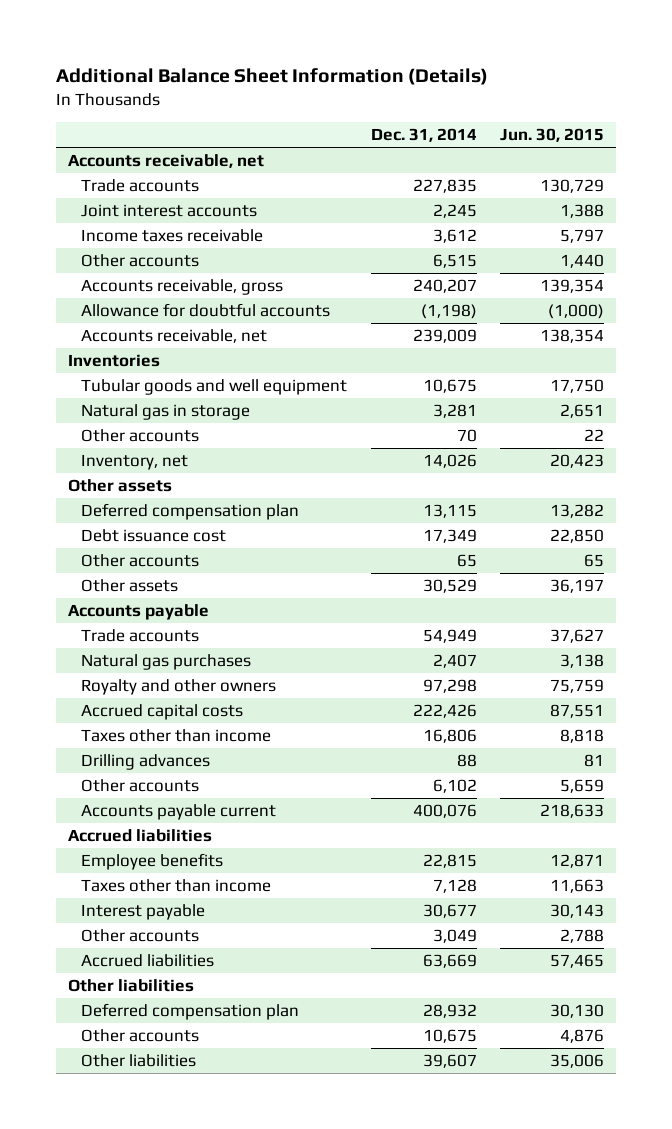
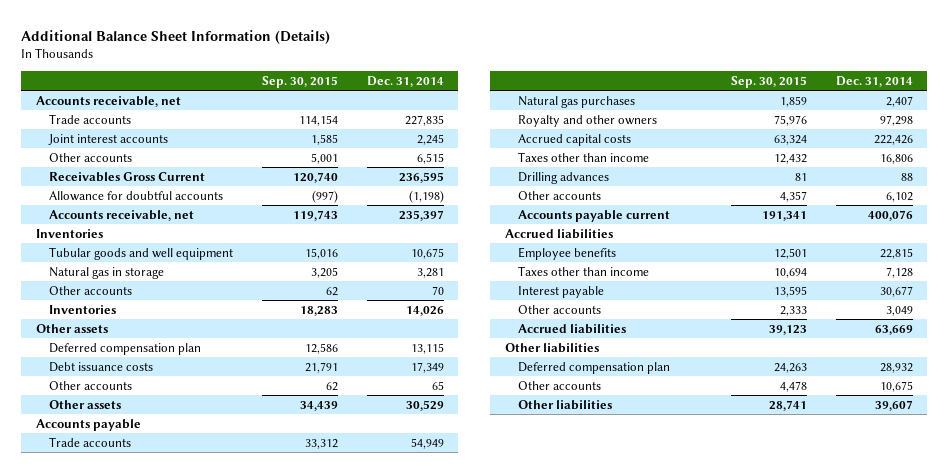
[500,128,605,143] Jun. 30, 2015 -> none
none -> [261,75,338,88] Sep. 30, 2015
[80,228,263,242] Income taxes receivable -> none
[80,278,283,295] Accounts receivable, gross -> [48,171,205,182] Receivables Gross Current
[412,278,477,293] 240,207 -> [398,171,444,183] 236,595
[412,328,477,343] 239,009 -> [398,209,444,221] 235,397
[80,453,188,470] Inventory, net -> [48,304,116,314] Inventories
[80,528,226,542] Debt issuance cost -> [48,361,153,372] Debt issuance costs

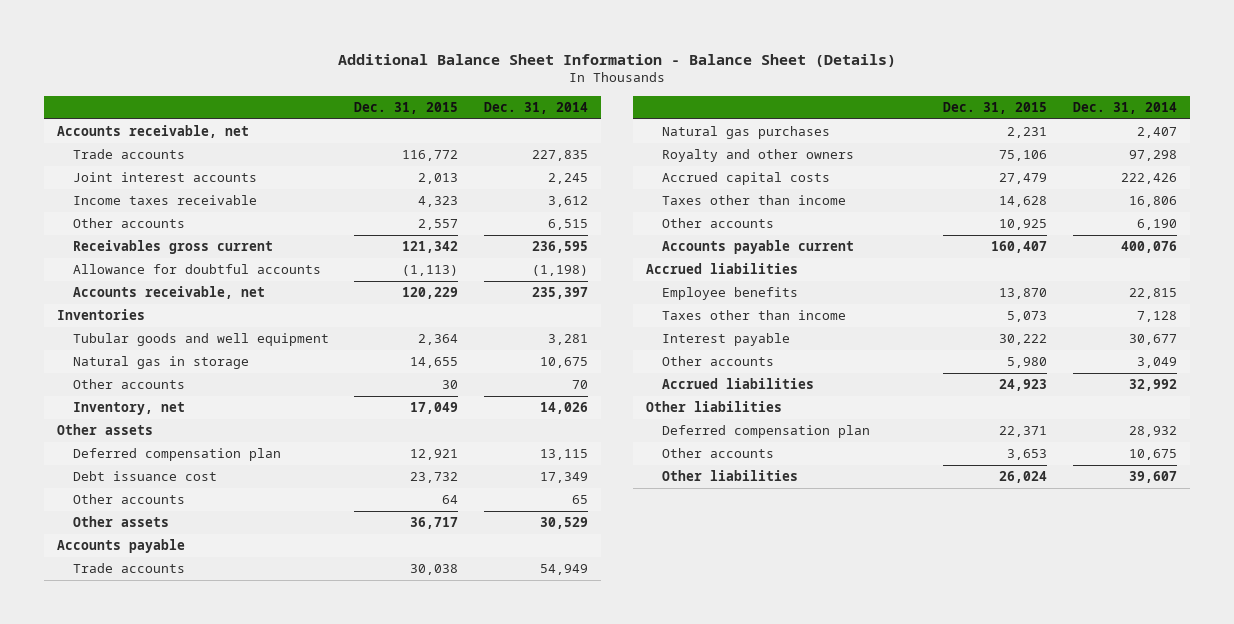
[21,30,331,45] Additional Balance Sheet Information (Details) -> [338,53,897,67] Additional Balance Sheet Information - Balance Sheet (Details)
[261,75,338,88] Sep. 30, 2015 -> none
none -> [354,101,459,114] Dec. 31, 2015
none -> [72,195,257,206] Income taxes receivable
[48,171,205,182] Receivables Gross Current -> [72,240,273,255] Receivables gross current
[410,247,444,259] 10,675 -> [547,334,588,346] 3,281
[416,267,444,278] 3,281 -> [539,357,588,369] 10,675
[48,304,116,314] Inventories -> [72,402,185,416] Inventory, net
[48,361,153,372] Debt issuance costs -> [72,471,217,482] Debt issuance cost
[517,171,609,184] Drilling advances -> none
[885,191,913,202] 6,102 -> [1136,219,1177,231] 6,190
[874,324,913,335] 63,669 -> [1128,379,1177,392] 32,992

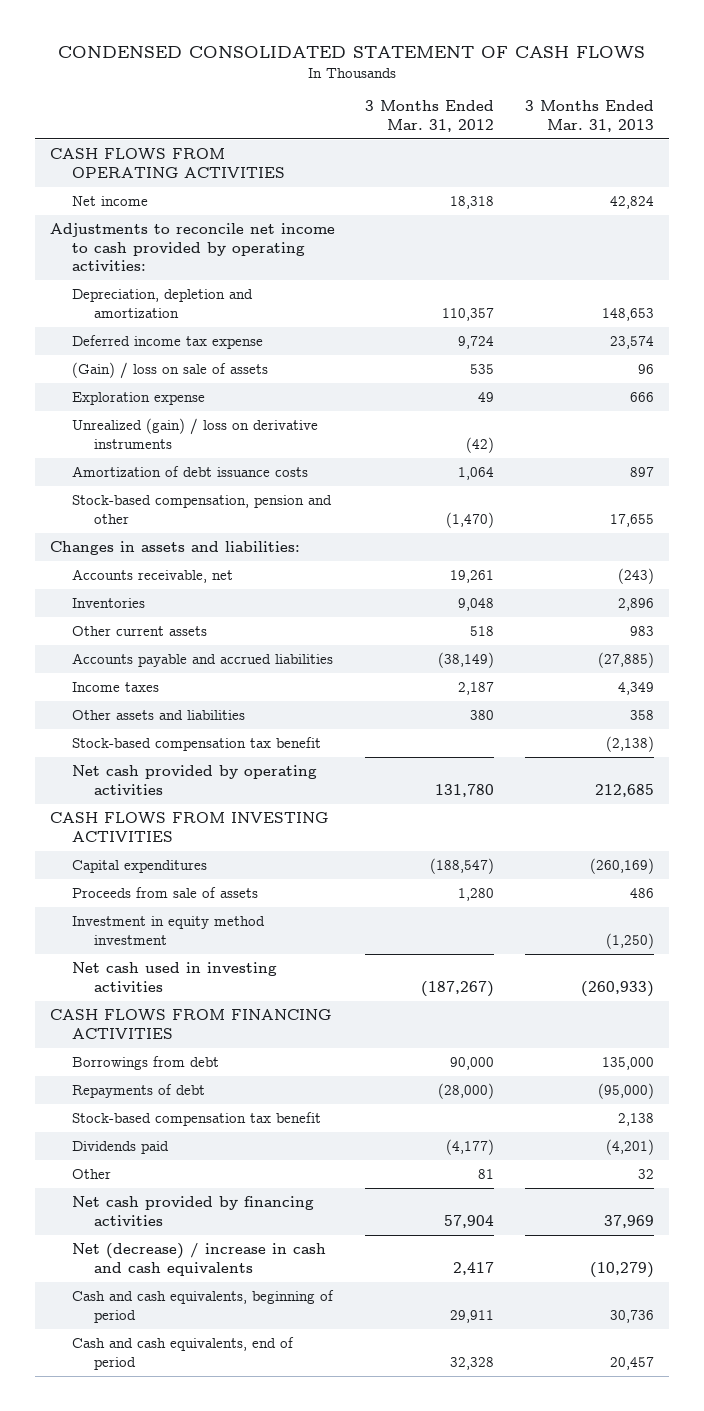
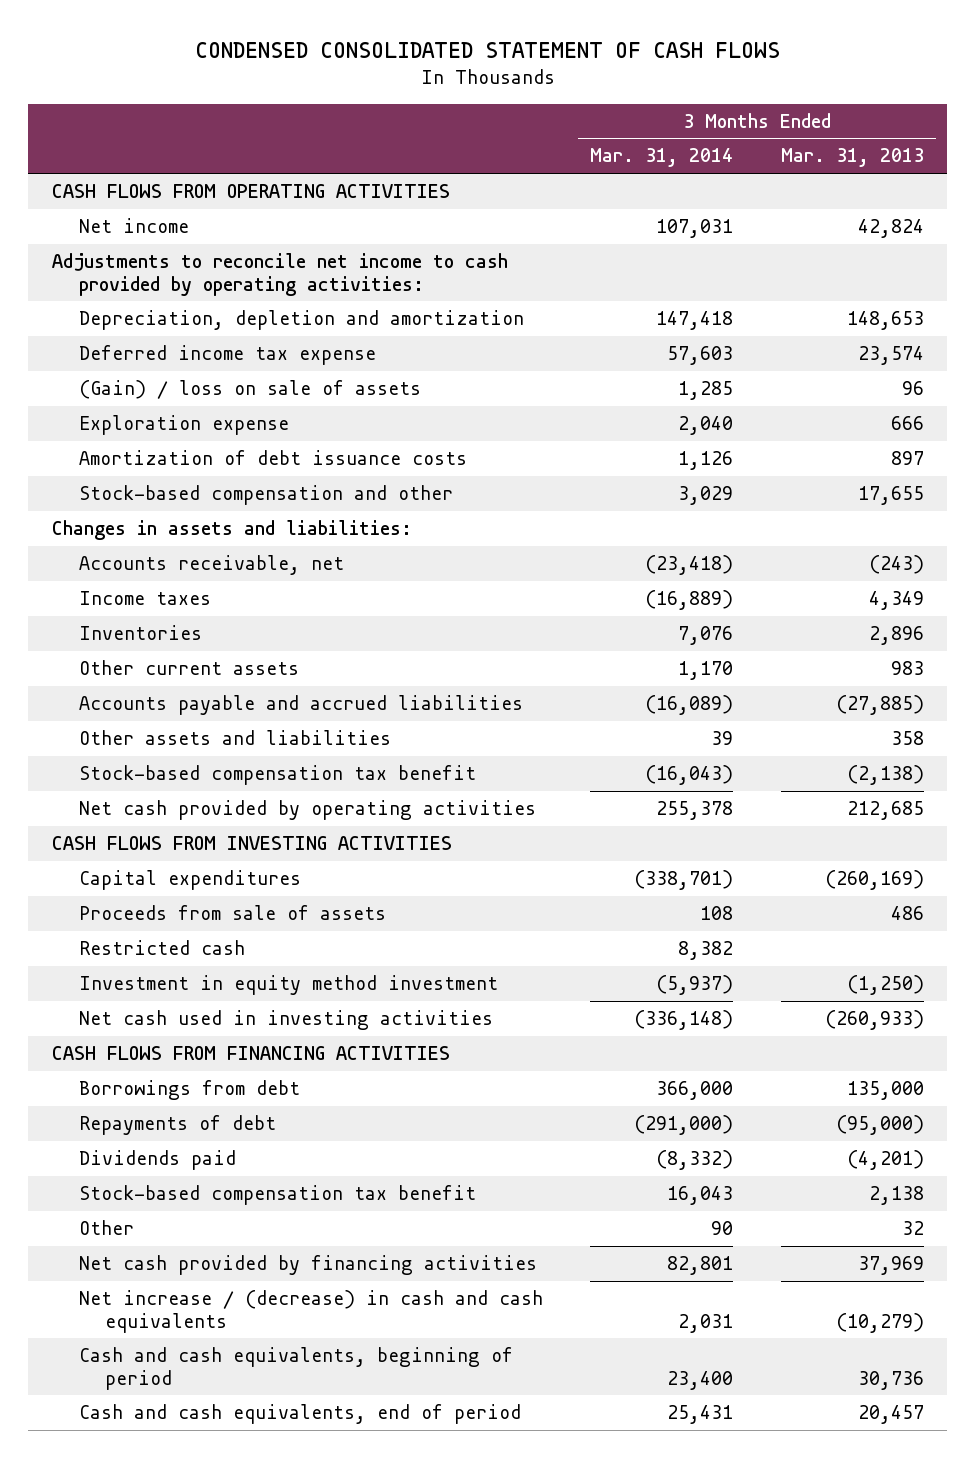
[365,100,495,132] 3 Months Ended Mar. 31, 2012 -> none
none -> [590,148,734,168] Mar. 31, 2014
[72,418,319,449] Unrealized (gain) / loss on derivative instruments -> none
[72,495,333,524] Stock-based compensation, pension and other -> [78,485,453,506] Stock-based compensation and other
[72,682,160,693] Income taxes -> [78,591,211,606] Income taxes
none -> [78,940,245,956] Restricted cash
[72,1112,322,1127] Stock-based compensation tax benefit -> [78,1185,476,1206] Stock-based compensation tax benefit
[72,1243,327,1276] Net (decrease) / increase in cash and cash equivalents -> [78,1290,543,1333] Net increase / (decrease) in cash and cash equivalents

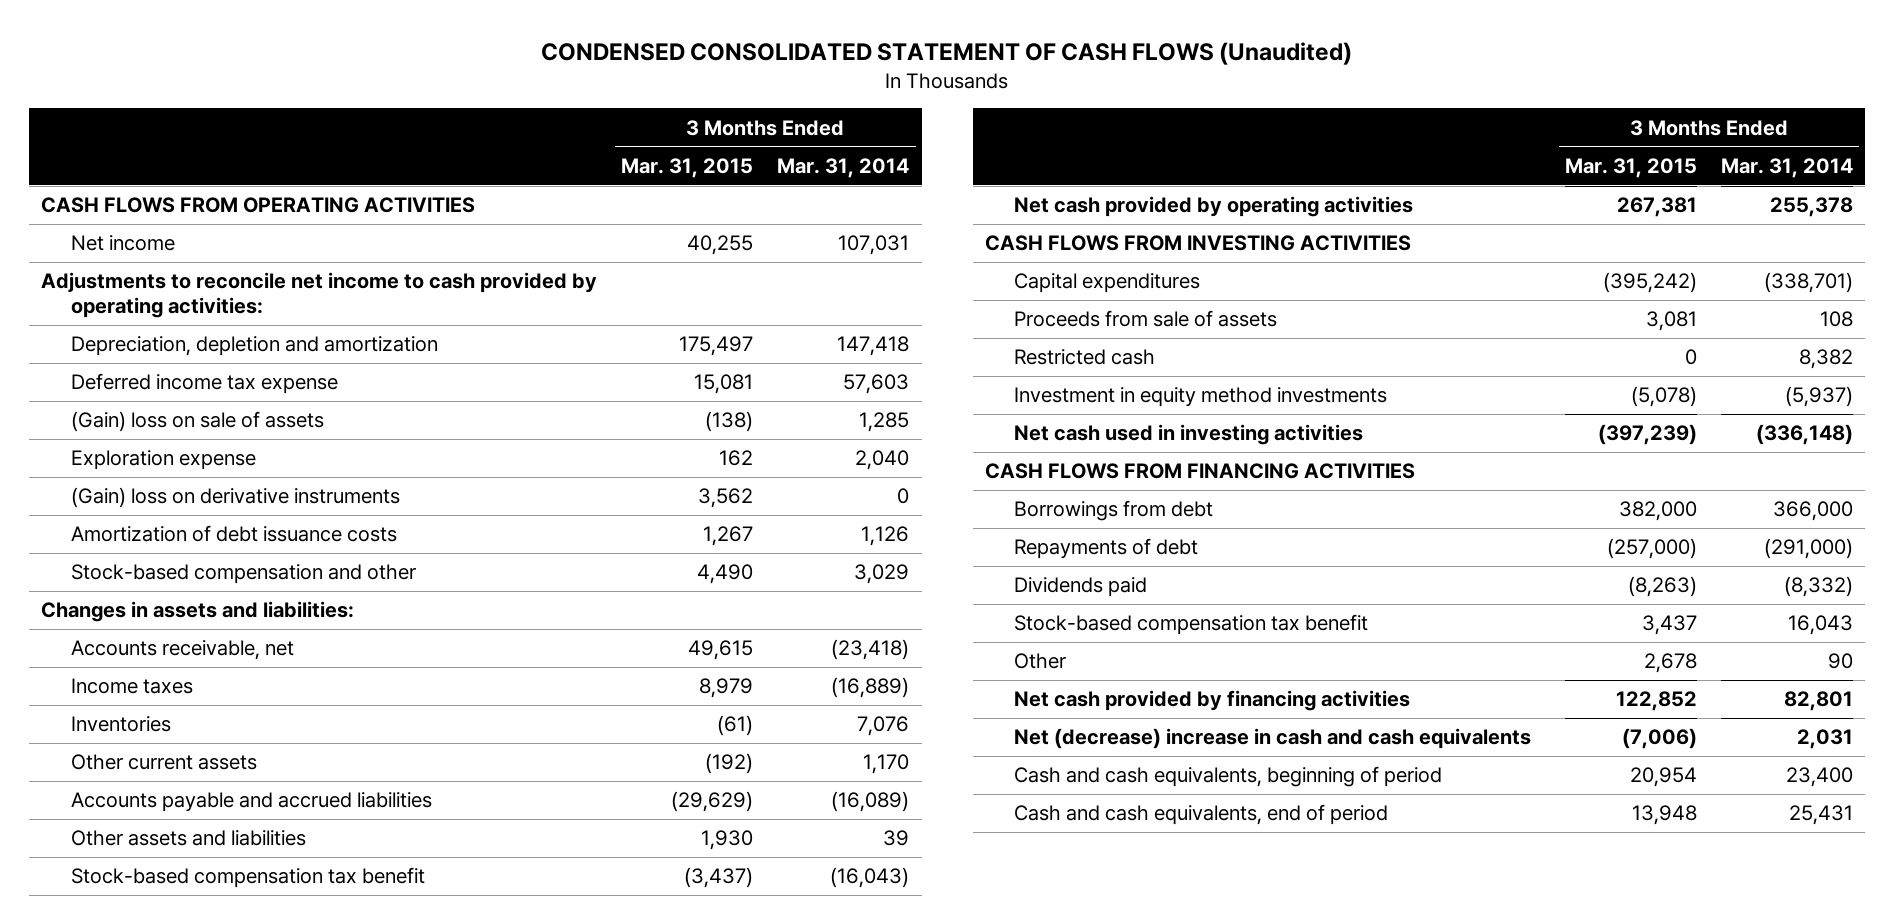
[194,42,780,59] CONDENSED CONSOLIDATED STATEMENT OF CASH FLOWS -> [541,42,1353,66] CONDENSED CONSOLIDATED STATEMENT OF CASH FLOWS (Unaudited)
[780,148,924,168] Mar. 31, 2013 -> none
none -> [621,158,754,179] Mar. 31, 2015
[78,380,421,400] (Gain) / loss on sale of assets -> [70,411,324,433] (Gain) loss on sale of assets
none -> [70,487,400,509] (Gain) loss on derivative instruments
[78,975,498,996] Investment in equity method investment -> [1014,387,1388,408] Investment in equity method investments
[78,1290,543,1333] Net increase / (decrease) in cash and cash equivalents -> [1014,728,1532,750] Net (decrease) increase in cash and cash equivalents

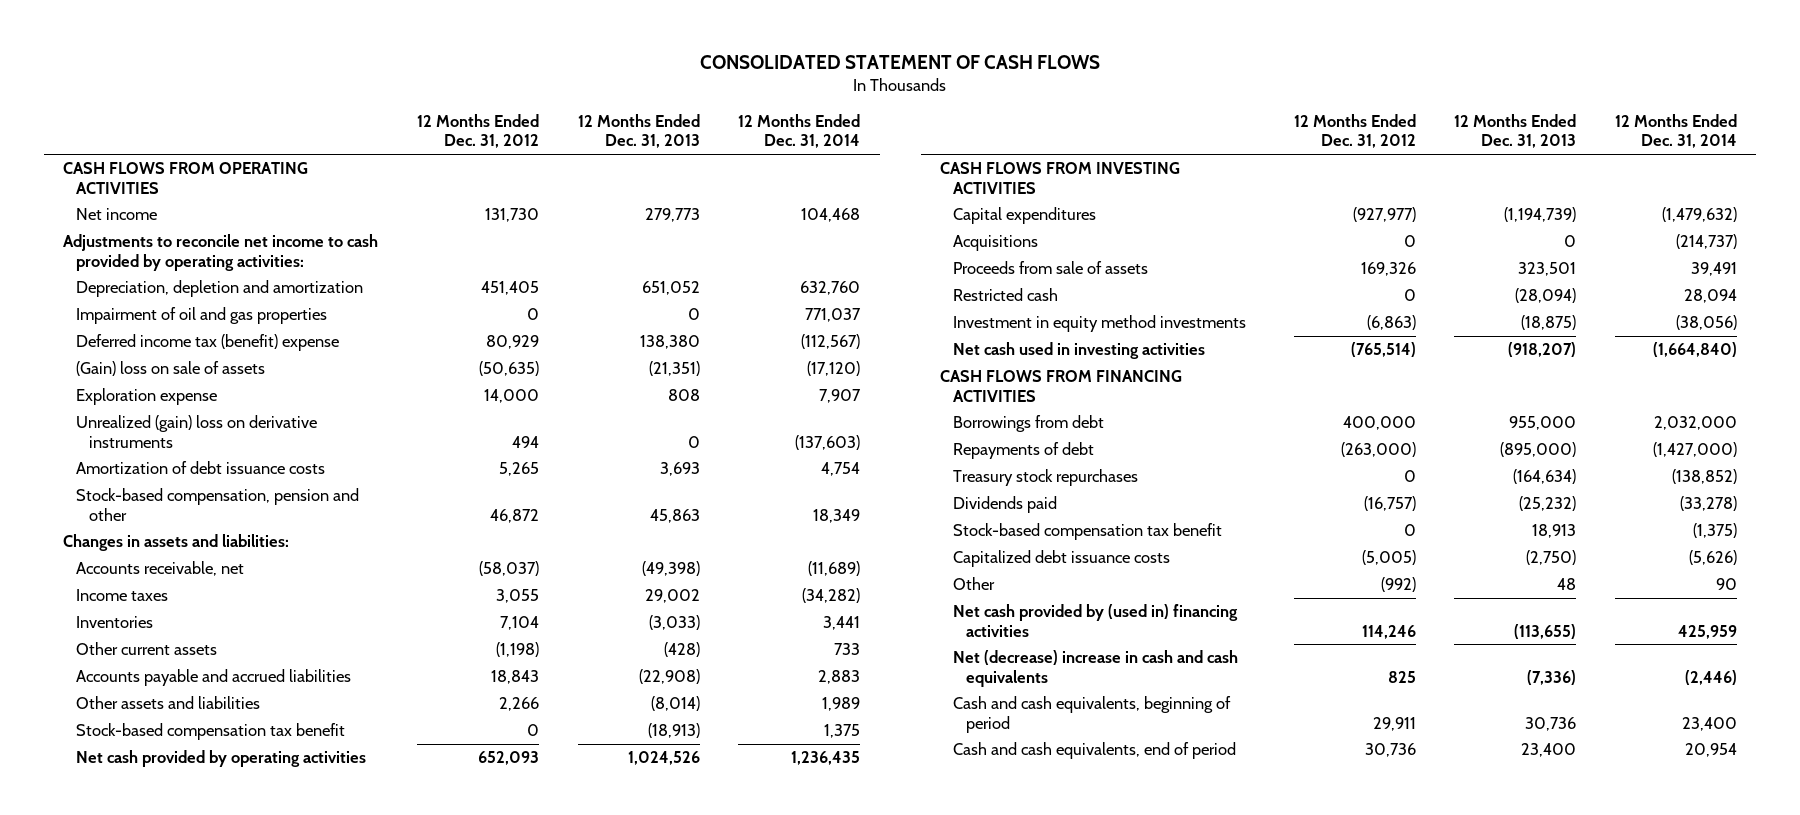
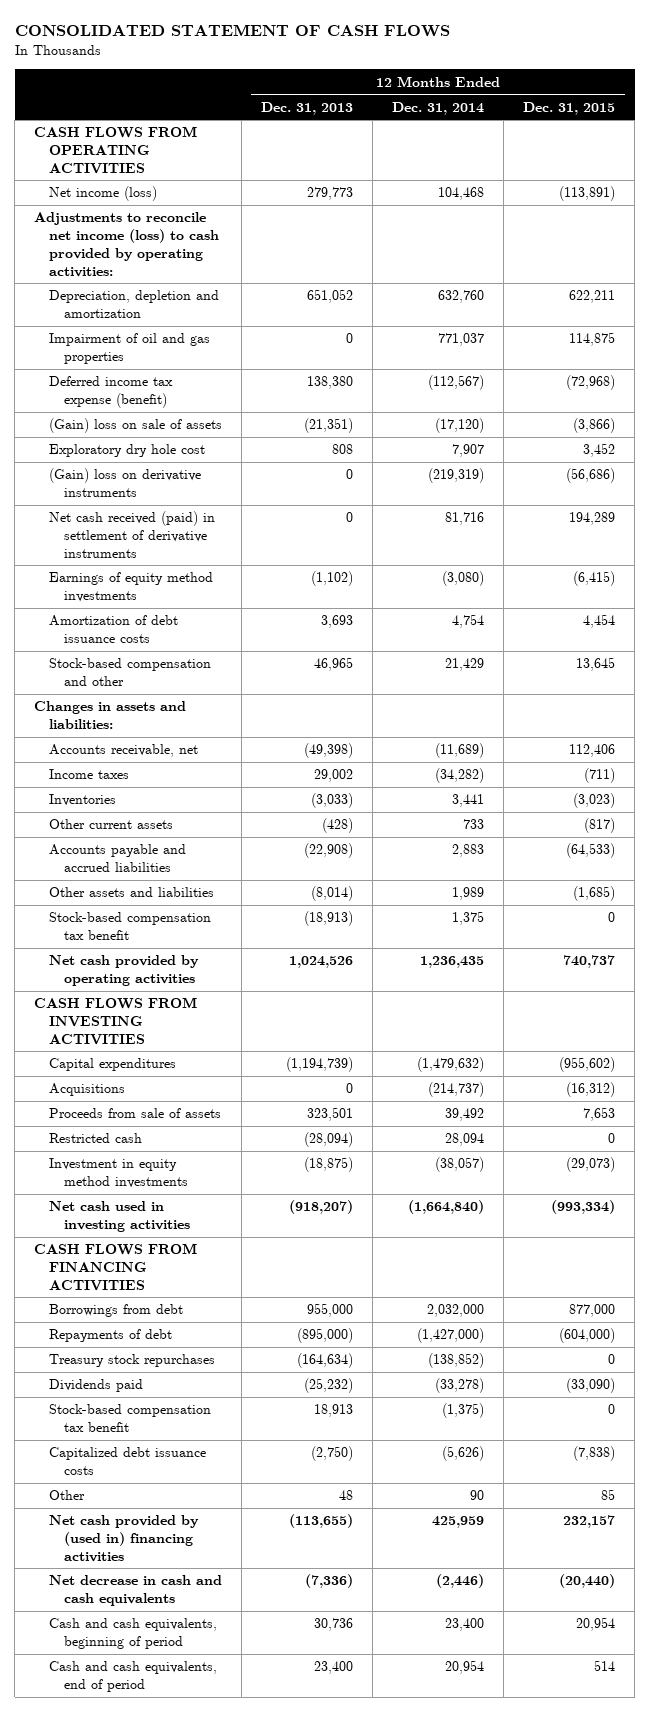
[417,114,540,149] 12 Months Ended Dec. 31, 2012 -> none
none -> [523,101,616,115] Dec. 31, 2015
[76,208,158,221] Net income -> [49,186,158,202] Net income (loss)
[63,234,379,271] Adjustments to reconcile net income to cash provided by operating activities: -> [34,212,220,277] Adjustments to reconcile net income (loss) to cash provided by operating activities:
[76,334,340,352] Deferred income tax (benefit) expense -> [49,376,174,409] Deferred income tax expense (benefit)
[76,388,218,406] Exploration expense -> [49,444,206,458] Exploratory dry hole cost
[76,415,318,448] Unrealized (gain) loss on derivative instruments -> [49,468,202,498] (Gain) loss on derivative instruments
[795,434,861,450] (137,603) -> [428,468,485,484] (219,319)
none -> [49,511,216,558] Net cash received (paid) in settlement of derivative instruments
none -> [49,572,214,603] Earnings of equity method investments
[76,488,360,521] Stock-based compensation, pension and other -> [49,658,212,687] Stock-based compensation and other
[649,508,700,523] 45,863 -> [314,657,354,672] 46,965
[813,508,861,523] 18,349 -> [445,658,485,672] 21,429
[1690,262,1737,277] 39,491 -> [445,1108,485,1122] 39,492
[1675,315,1737,331] (38,056) -> [435,1157,485,1173] (38,057)
[952,650,1238,687] Net (decrease) increase in cash and cash equivalents -> [49,1575,223,1607] Net decrease in cash and cash equivalents

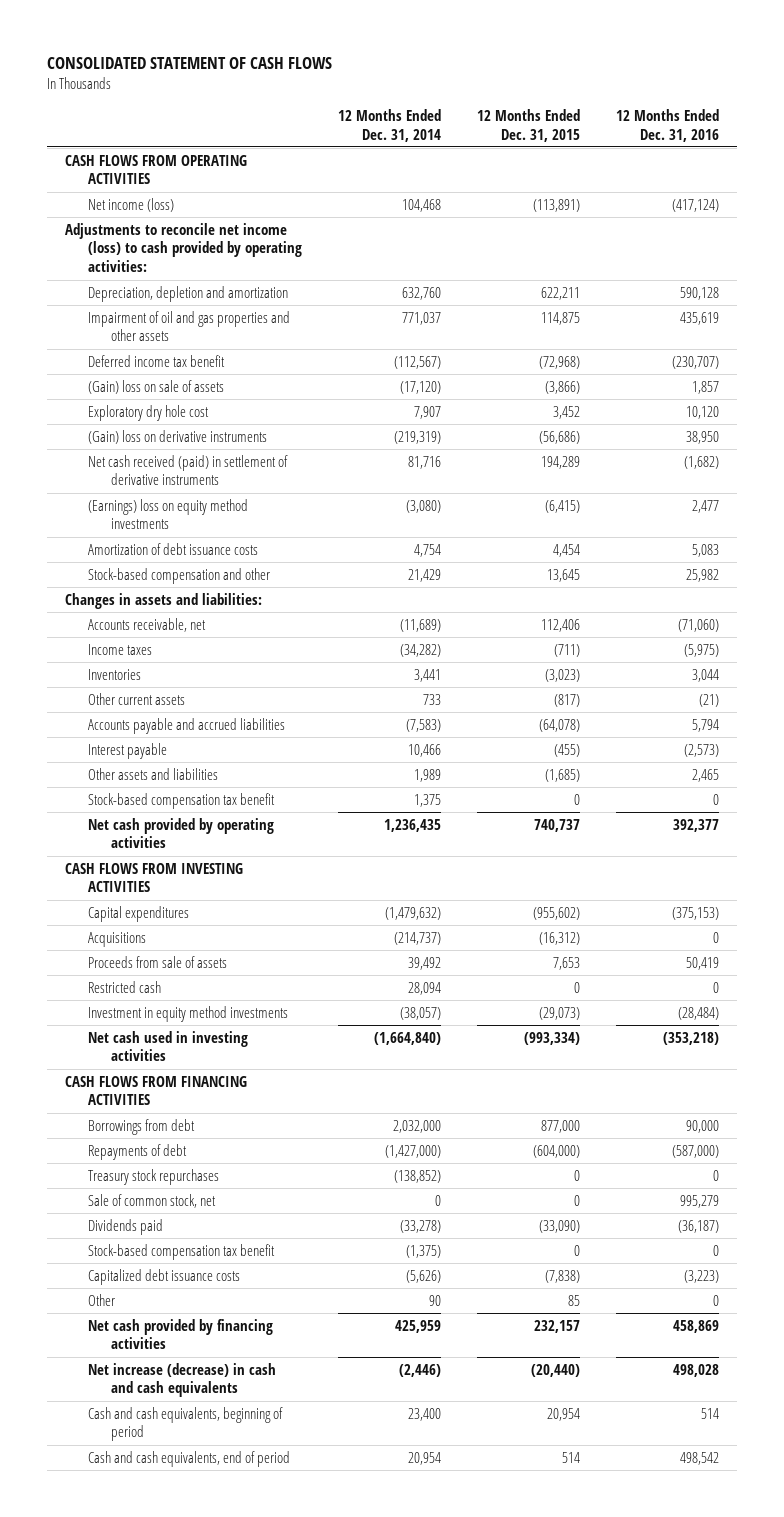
[261,101,354,115] Dec. 31, 2013 -> none
none -> [615,108,719,142] 12 Months Ended Dec. 31, 2016
[49,333,211,365] Impairment of oil and gas properties -> [87,310,290,342] Impairment of oil and gas properties and other assets
[49,376,174,409] Deferred income tax expense (benefit) -> [87,354,225,367] Deferred income tax benefit
[49,572,214,603] Earnings of equity method investments -> [87,498,248,530] (Earnings) loss on equity method investments
[452,844,485,858] 2,883 -> [405,718,441,732] (7,583)
[566,843,616,859] (64,533) -> [538,718,580,732] (64,078)
none -> [87,742,167,759] Interest payable
none -> [87,1193,216,1208] Sale of common stock, net
[49,1515,200,1562] Net cash provided by (used in) financing activities -> [87,1318,273,1350] Net cash provided by financing activities
[49,1575,223,1607] Net decrease in cash and cash equivalents -> [87,1362,276,1398] Net increase (decrease) in cash and cash equivalents

